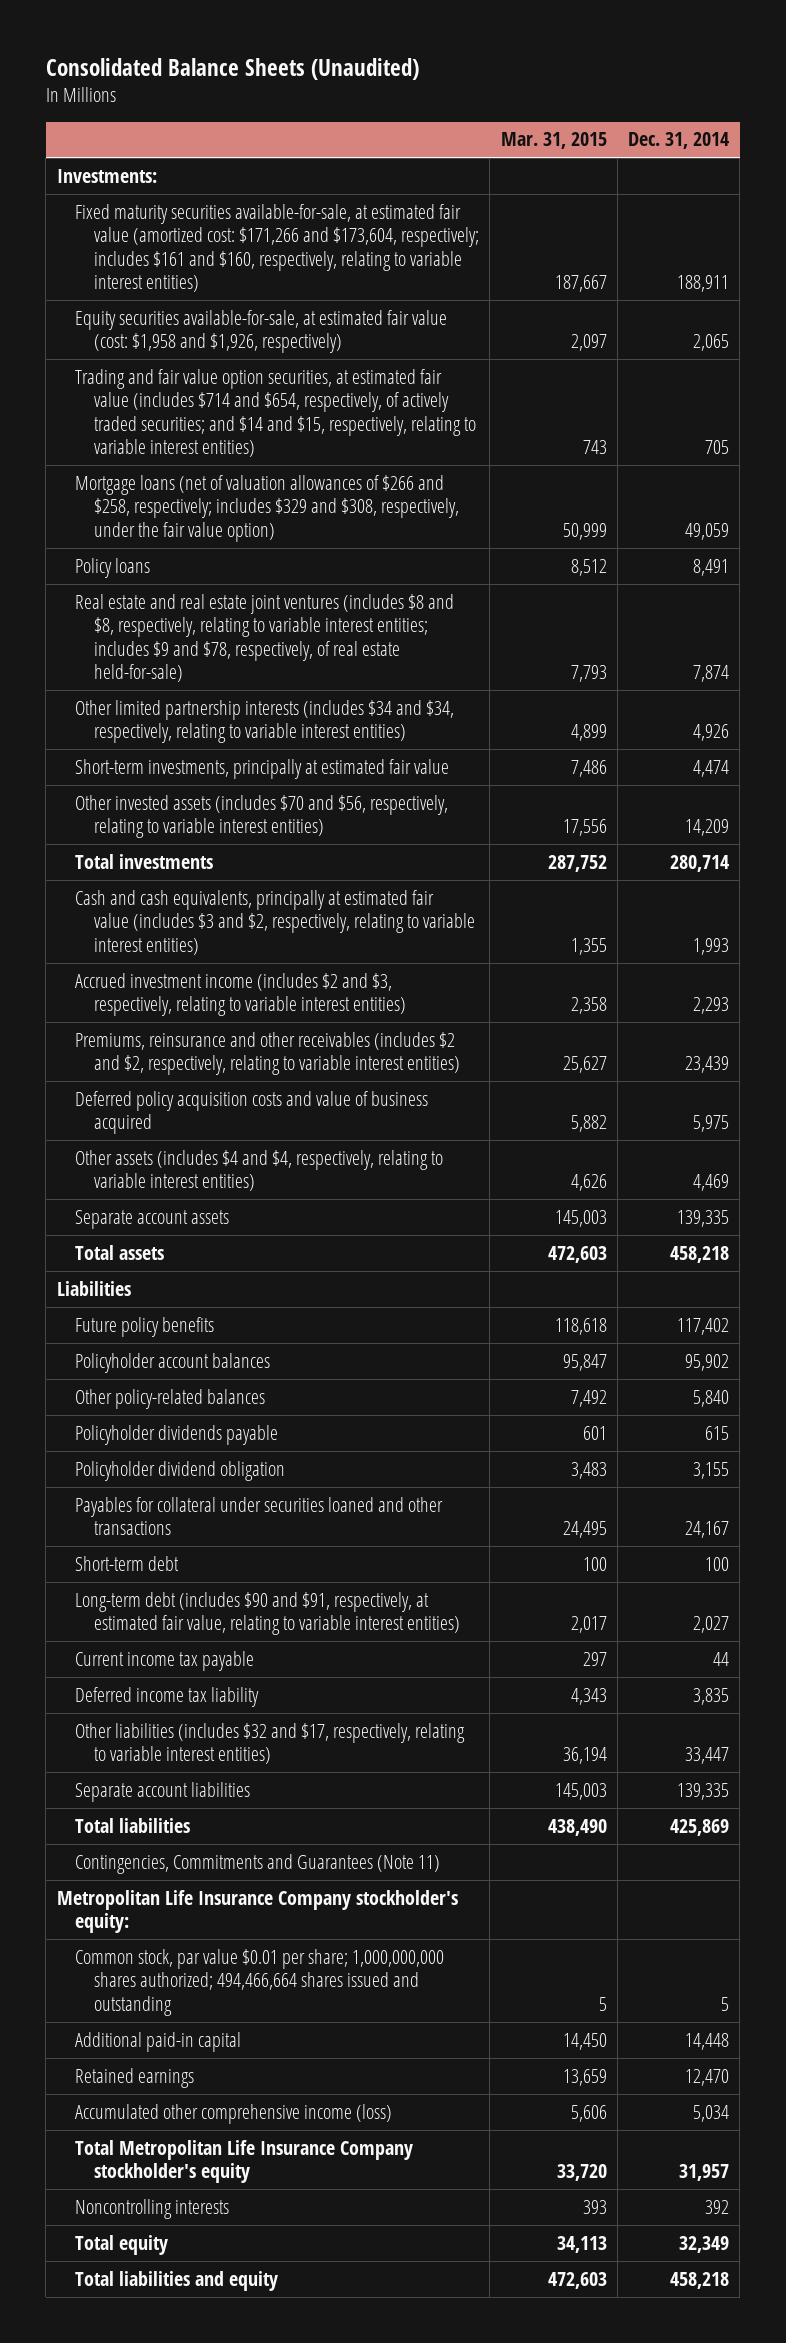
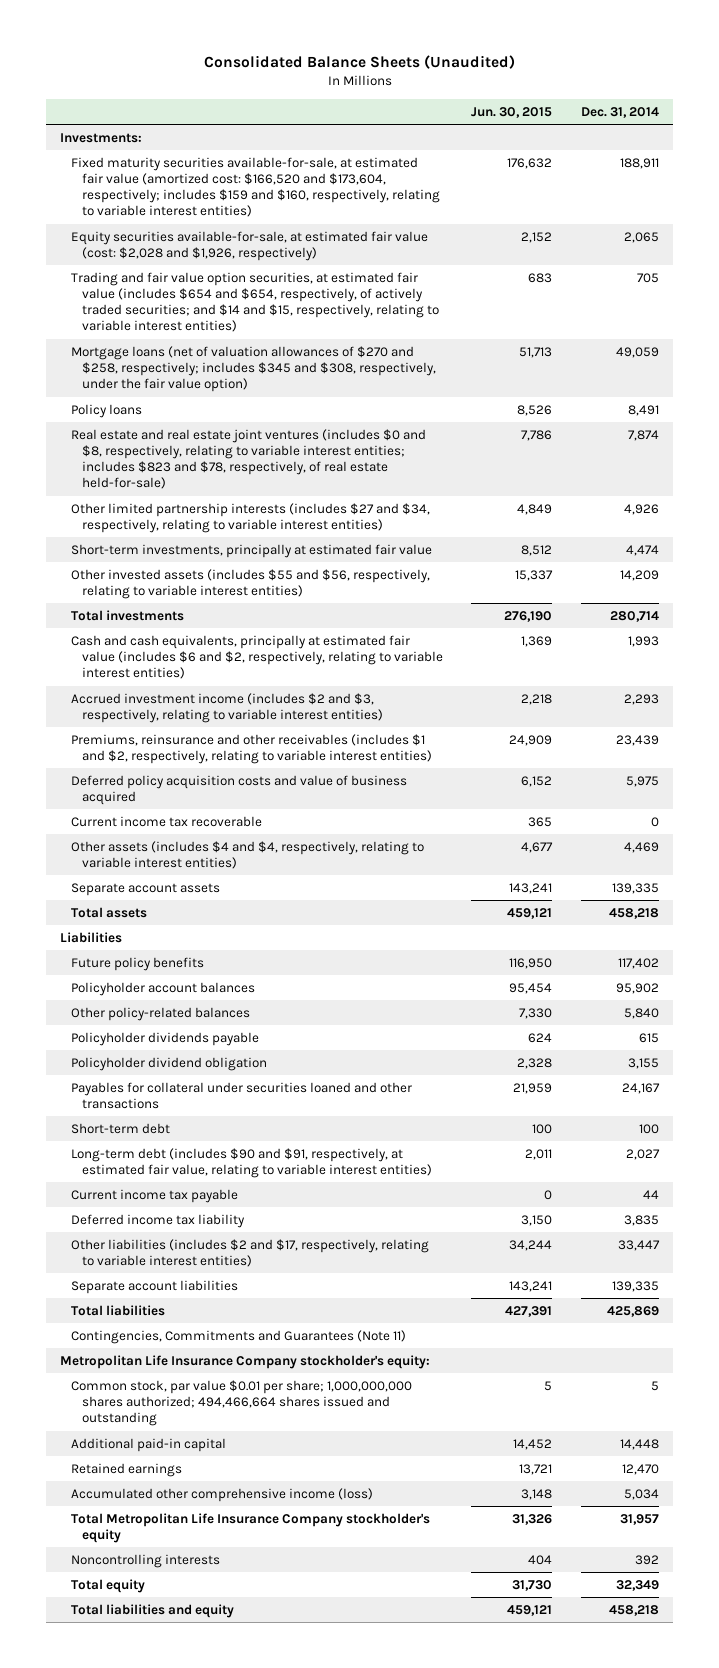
[500,132,607,150] Mar. 31, 2015 -> none
none -> [471,106,553,118] Jun. 30, 2015
[75,203,480,293] Fixed maturity securities available-for-sale, at estimated fair value (amortized cost: $171,266 and $173,604, respectively; includes $161 and $160, respectively, relating to variable interest entities) -> [71,156,440,218] Fixed maturity securities available-for-sale, at estimated fair value (amortized cost: $166,520 and $173,604, respectively; includes $159 and $160, respectively, relating to variable interest entities)
[75,309,448,354] Equity securities available-for-sale, at estimated fair value (cost: $1,958 and $1,926, respectively) -> [71,230,429,262] Equity securities available-for-sale, at estimated fair value (cost: $2,028 and $1,926, respectively)
[75,368,477,458] Trading and fair value option securities, at estimated fair value (includes $714 and $654, respectively, of actively traded securities; and $14 and $15, respectively, relating to variable interest entities) -> [71,271,439,333] Trading and fair value option securities, at estimated fair value (includes $654 and $654, respectively, of actively traded securities; and $14 and $15, respectively, relating to variable interest entities)
[75,474,460,542] Mortgage loans (net of valuation allowances of $266 and $258, respectively; includes $329 and $308, respectively, under the fair value option) -> [71,345,436,393] Mortgage loans (net of valuation allowances of $270 and $258, respectively; includes $345 and $308, respectively, under the fair value option)
[75,593,455,683] Real estate and real estate joint ventures (includes $8 and $8, respectively, relating to variable interest entities; includes $9 and $78, respectively, of real estate held-for-sale) -> [71,428,427,490] Real estate and real estate joint ventures (includes $0 and $8, respectively, relating to variable interest entities; includes $823 and $78, respectively, of real estate held-for-sale)
[75,699,455,744] Other limited partnership interests (includes $34 and $34, respectively, relating to variable interest entities) -> [71,502,431,534] Other limited partnership interests (includes $27 and $34, respectively, relating to variable interest entities)
[75,794,449,839] Other invested assets (includes $70 and $56, respectively, relating to variable interest entities) -> [71,568,431,600] Other invested assets (includes $55 and $56, respectively, relating to variable interest entities)
[75,889,476,955] Cash and cash equivalents, principally at estimated fair value (includes $3 and $2, respectively, relating to variable interest entities) -> [71,634,443,680] Cash and cash equivalents, principally at estimated fair value (includes $6 and $2, respectively, relating to variable interest entities)
[75,1031,461,1076] Premiums, reinsurance and other receivables (includes $2 and $2, respectively, relating to variable interest entities) -> [71,733,432,765] Premiums, reinsurance and other receivables (includes $1 and $2, respectively, relating to variable interest entities)
none -> [71,815,263,827] Current income tax recoverable
[75,1722,466,1765] Other liabilities (includes $32 and $17, respectively, relating to variable interest entities) -> [71,1238,430,1268] Other liabilities (includes $2 and $17, respectively, relating to variable interest entities)

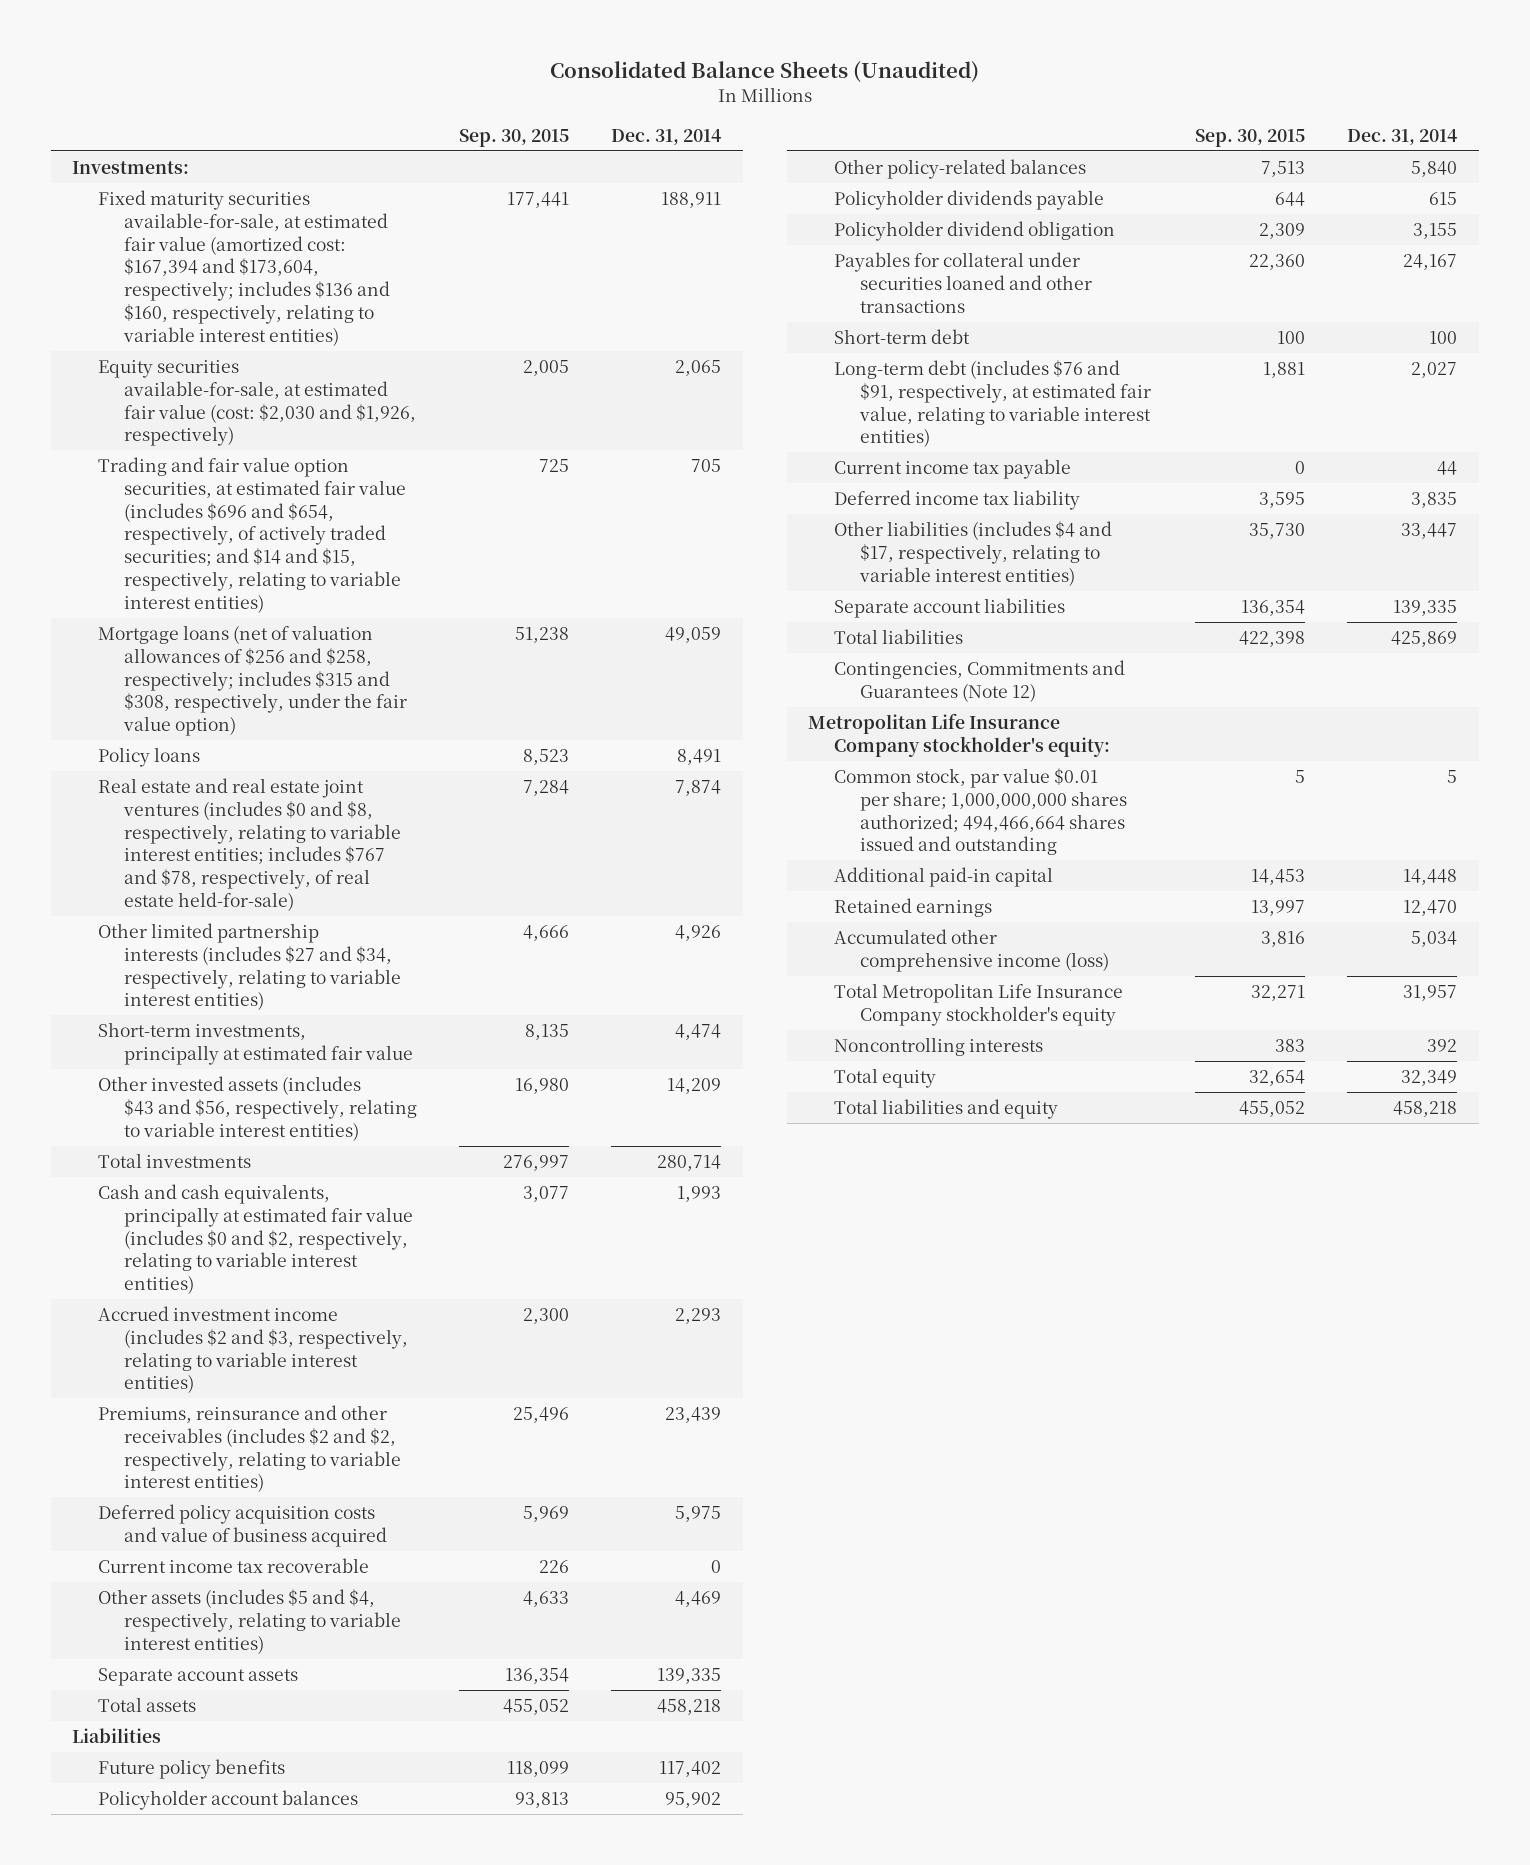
[471,106,553,118] Jun. 30, 2015 -> none
none -> [459,128,570,147] Sep. 30, 2015
[71,156,440,218] Fixed maturity securities available-for-sale, at estimated fair value (amortized cost: $166,520 and $173,604, respectively; includes $159 and $160, respectively, relating to variable interest entities) -> [97,189,390,347] Fixed maturity securities available-for-sale, at estimated fair value (amortized cost: $167,394 and $173,604, respectively; includes $136 and $160, respectively, relating to variable interest entities)
[71,230,429,262] Equity securities available-for-sale, at estimated fair value (cost: $2,028 and $1,926, respectively) -> [97,359,416,447] Equity securities available-for-sale, at estimated fair value (cost: $2,030 and $1,926, respectively)
[71,271,439,333] Trading and fair value option securities, at estimated fair value (includes $654 and $654, respectively, of actively traded securities; and $14 and $15, respectively, relating to variable interest entities) -> [97,456,406,614] Trading and fair value option securities, at estimated fair value (includes $696 and $654, respectively, of actively traded securities; and $14 and $15, respectively, relating to variable interest entities)
[71,345,436,393] Mortgage loans (net of valuation allowances of $270 and $258, respectively; includes $345 and $308, respectively, under the fair value option) -> [97,624,407,737] Mortgage loans (net of valuation allowances of $256 and $258, respectively; includes $315 and $308, respectively, under the fair value option)
[71,428,427,490] Real estate and real estate joint ventures (includes $0 and $8, respectively, relating to variable interest entities; includes $823 and $78, respectively, of real estate held-for-sale) -> [97,777,401,912] Real estate and real estate joint ventures (includes $0 and $8, respectively, relating to variable interest entities; includes $767 and $78, respectively, of real estate held-for-sale)
[71,568,431,600] Other invested assets (includes $55 and $56, respectively, relating to variable interest entities) -> [97,1075,417,1141] Other invested assets (includes $43 and $56, respectively, relating to variable interest entities)
[71,634,443,680] Cash and cash equivalents, principally at estimated fair value (includes $6 and $2, respectively, relating to variable interest entities) -> [97,1183,413,1295] Cash and cash equivalents, principally at estimated fair value (includes $0 and $2, respectively, relating to variable interest entities)
[71,733,432,765] Premiums, reinsurance and other receivables (includes $1 and $2, respectively, relating to variable interest entities) -> [97,1404,401,1493] Premiums, reinsurance and other receivables (includes $2 and $2, respectively, relating to variable interest entities)
[71,840,425,870] Other assets (includes $4 and $4, respectively, relating to variable interest entities) -> [97,1588,401,1654] Other assets (includes $5 and $4, respectively, relating to variable interest entities)
[71,1147,432,1179] Long-term debt (includes $90 and $91, respectively, at estimated fair value, relating to variable interest entities) -> [833,359,1151,448] Long-term debt (includes $76 and $91, respectively, at estimated fair value, relating to variable interest entities)
[71,1238,430,1268] Other liabilities (includes $2 and $17, respectively, relating to variable interest entities) -> [833,520,1112,586] Other liabilities (includes $4 and $17, respectively, relating to variable interest entities)
[71,1329,407,1344] Contingencies, Commitments and Guarantees (Note 11) -> [833,659,1125,702] Contingencies, Commitments and Guarantees (Note 12)

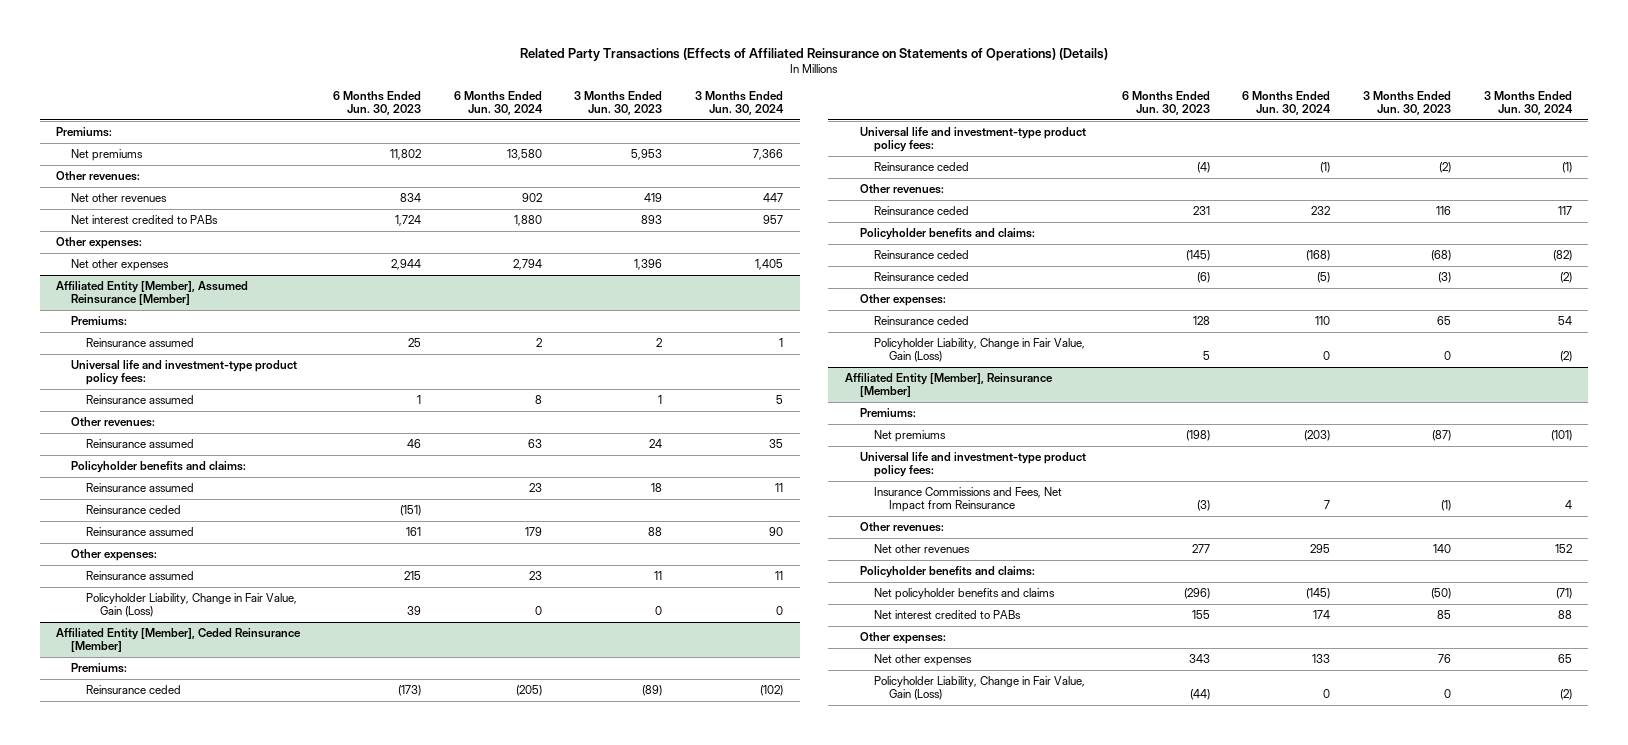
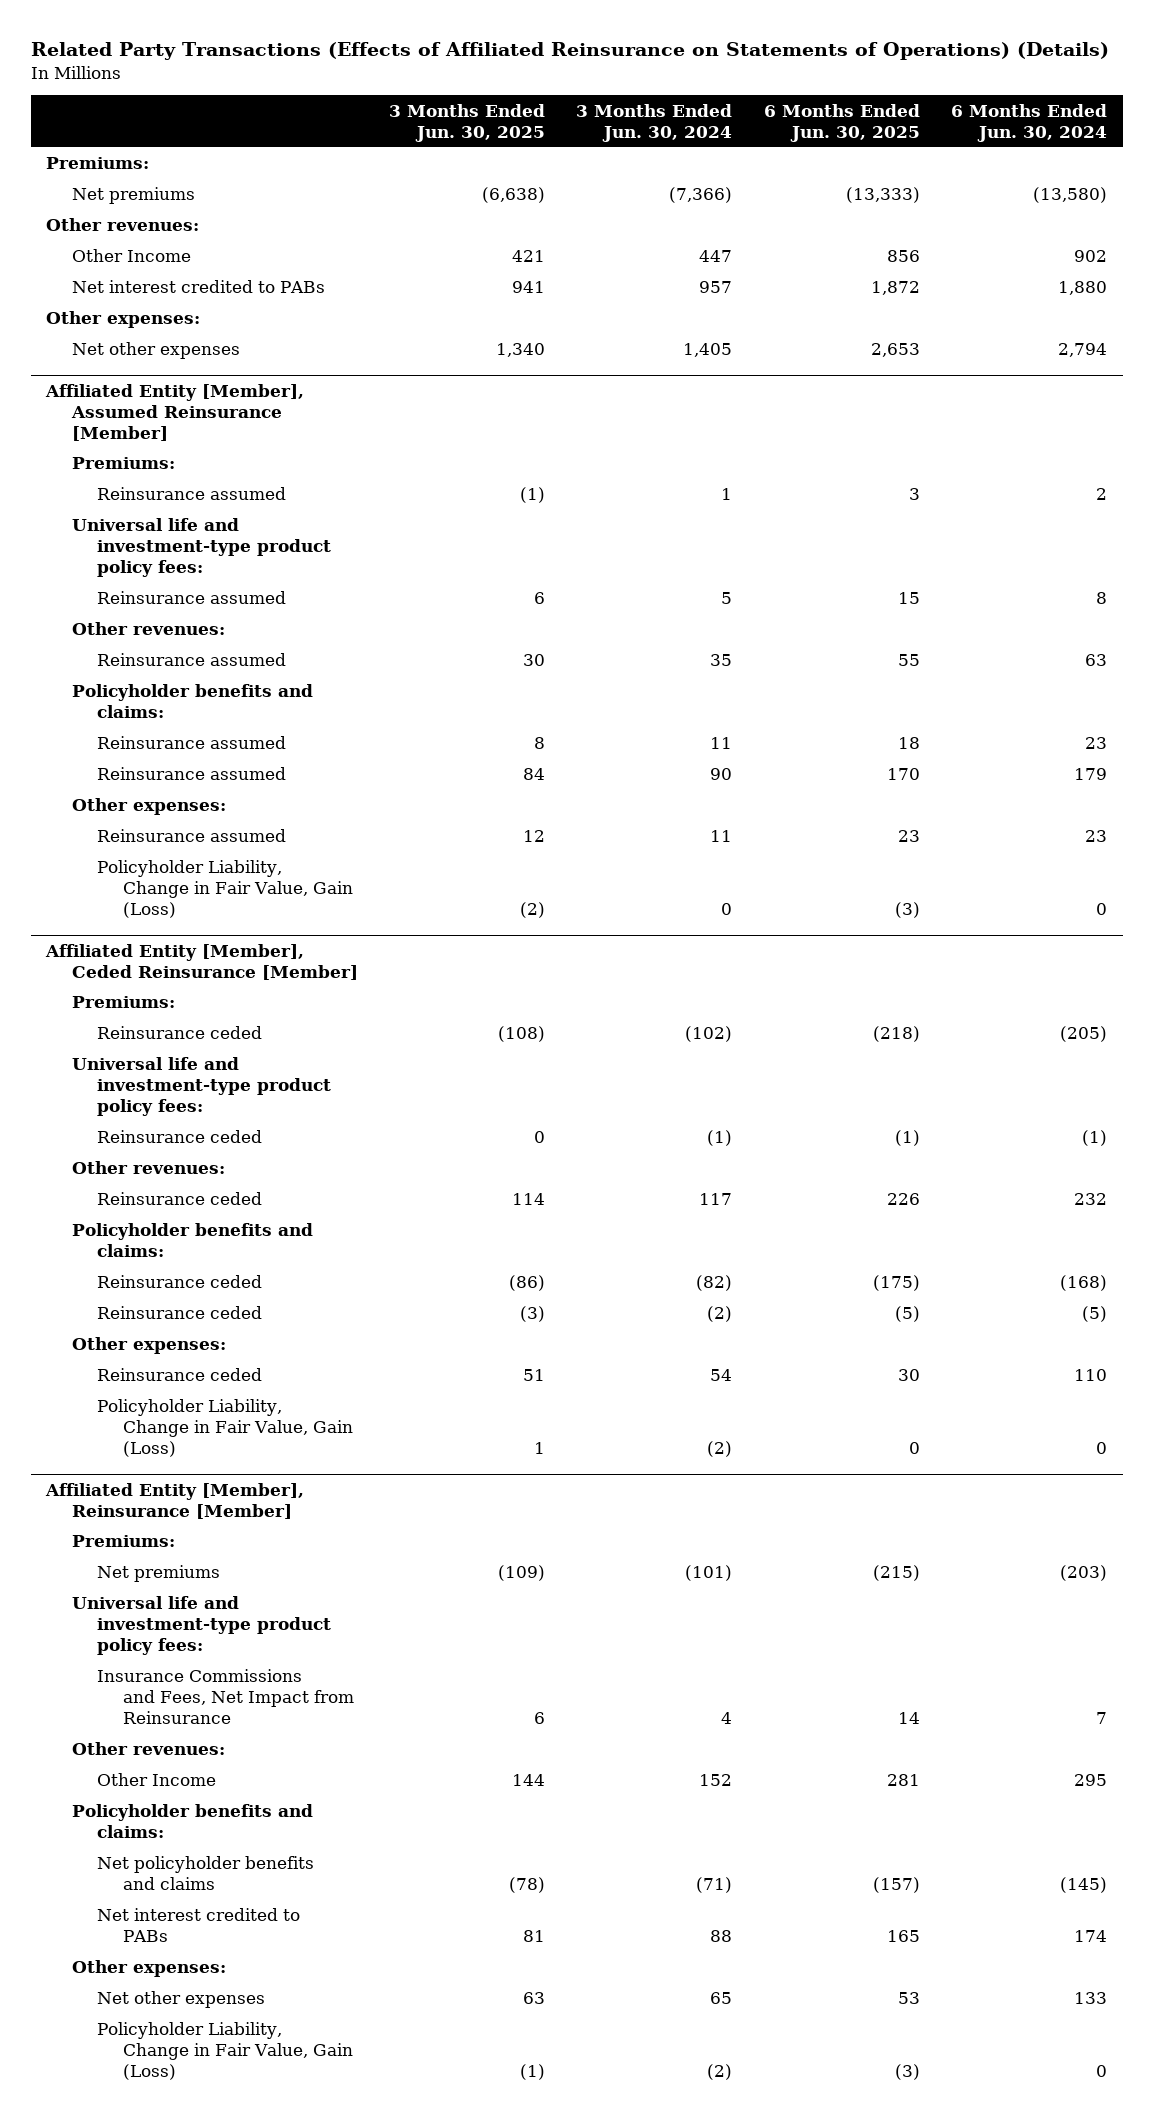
[332,90,421,116] 6 Months Ended Jun. 30, 2023 -> none
[574,90,663,116] 3 Months Ended Jun. 30, 2023 -> none
none -> [389,103,546,142] 3 Months Ended Jun. 30, 2025
none -> [763,103,920,142] 6 Months Ended Jun. 30, 2025
[506,149,542,161] 13,580 -> [1032,187,1107,204] (13,580)
[753,149,784,161] 7,366 -> [669,187,733,204] (7,366)
[70,193,167,203] Net other revenues -> [71,249,191,263] Other Income
[85,505,181,515] Reinsurance ceded -> none
[874,544,971,554] Net other revenues -> [97,1773,217,1787] Other Income

